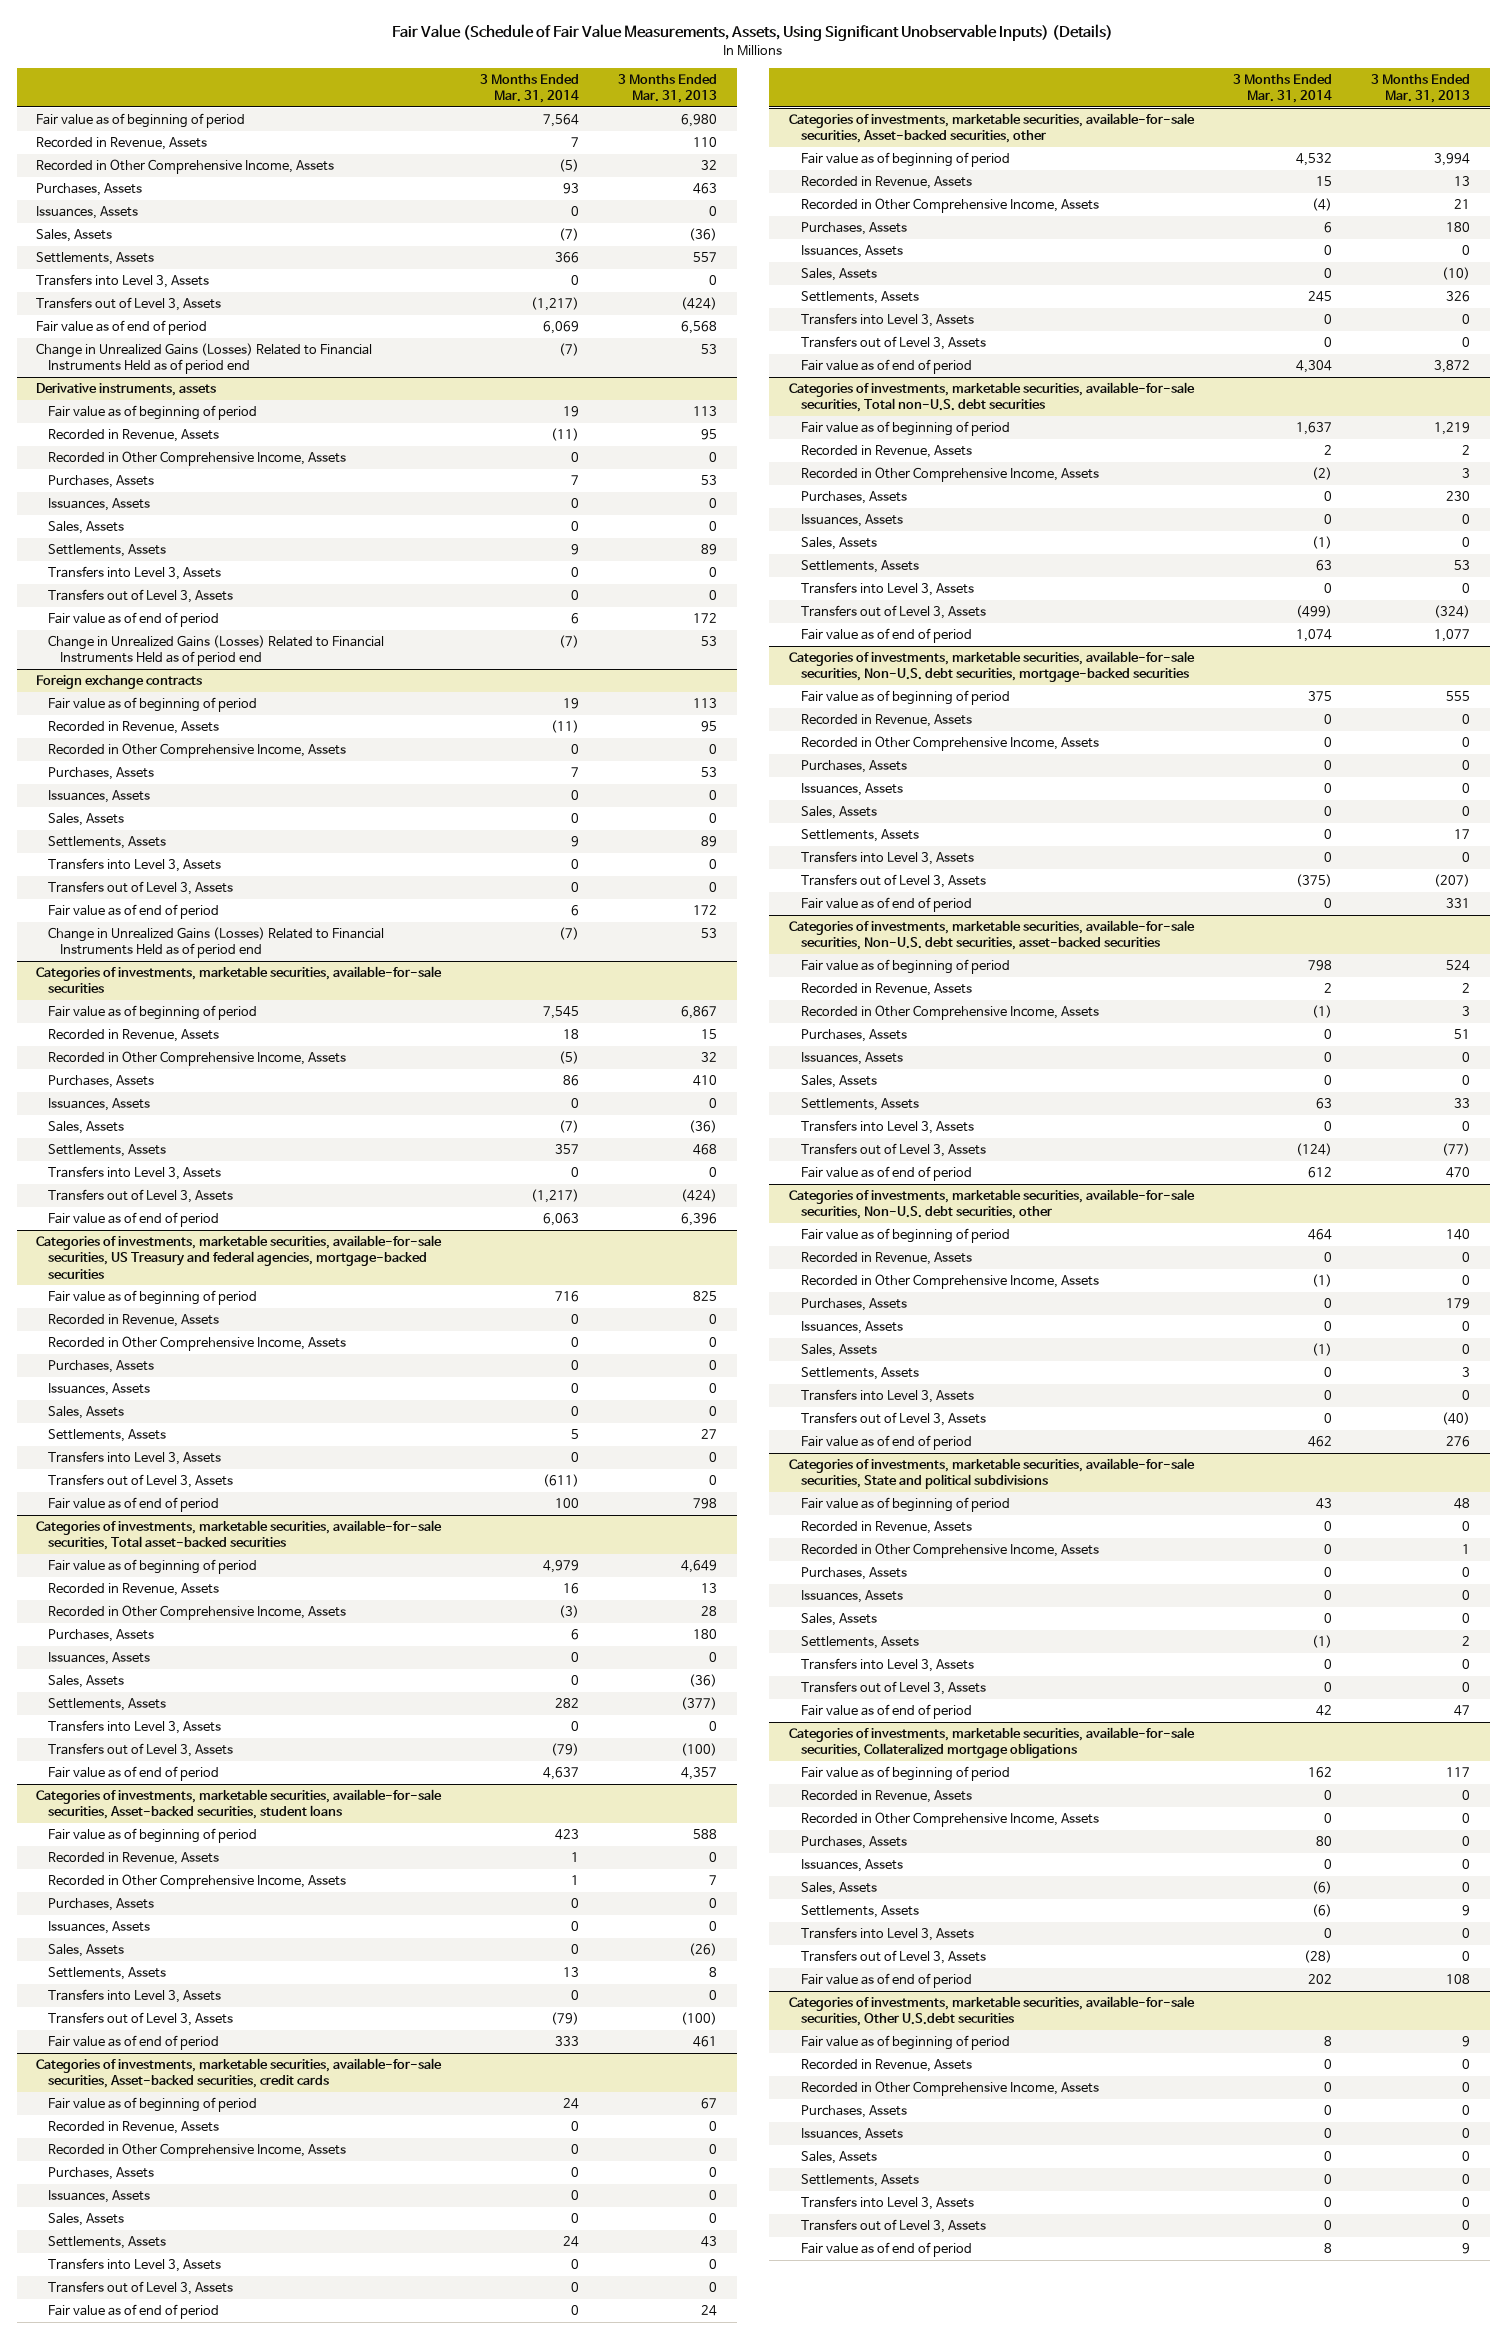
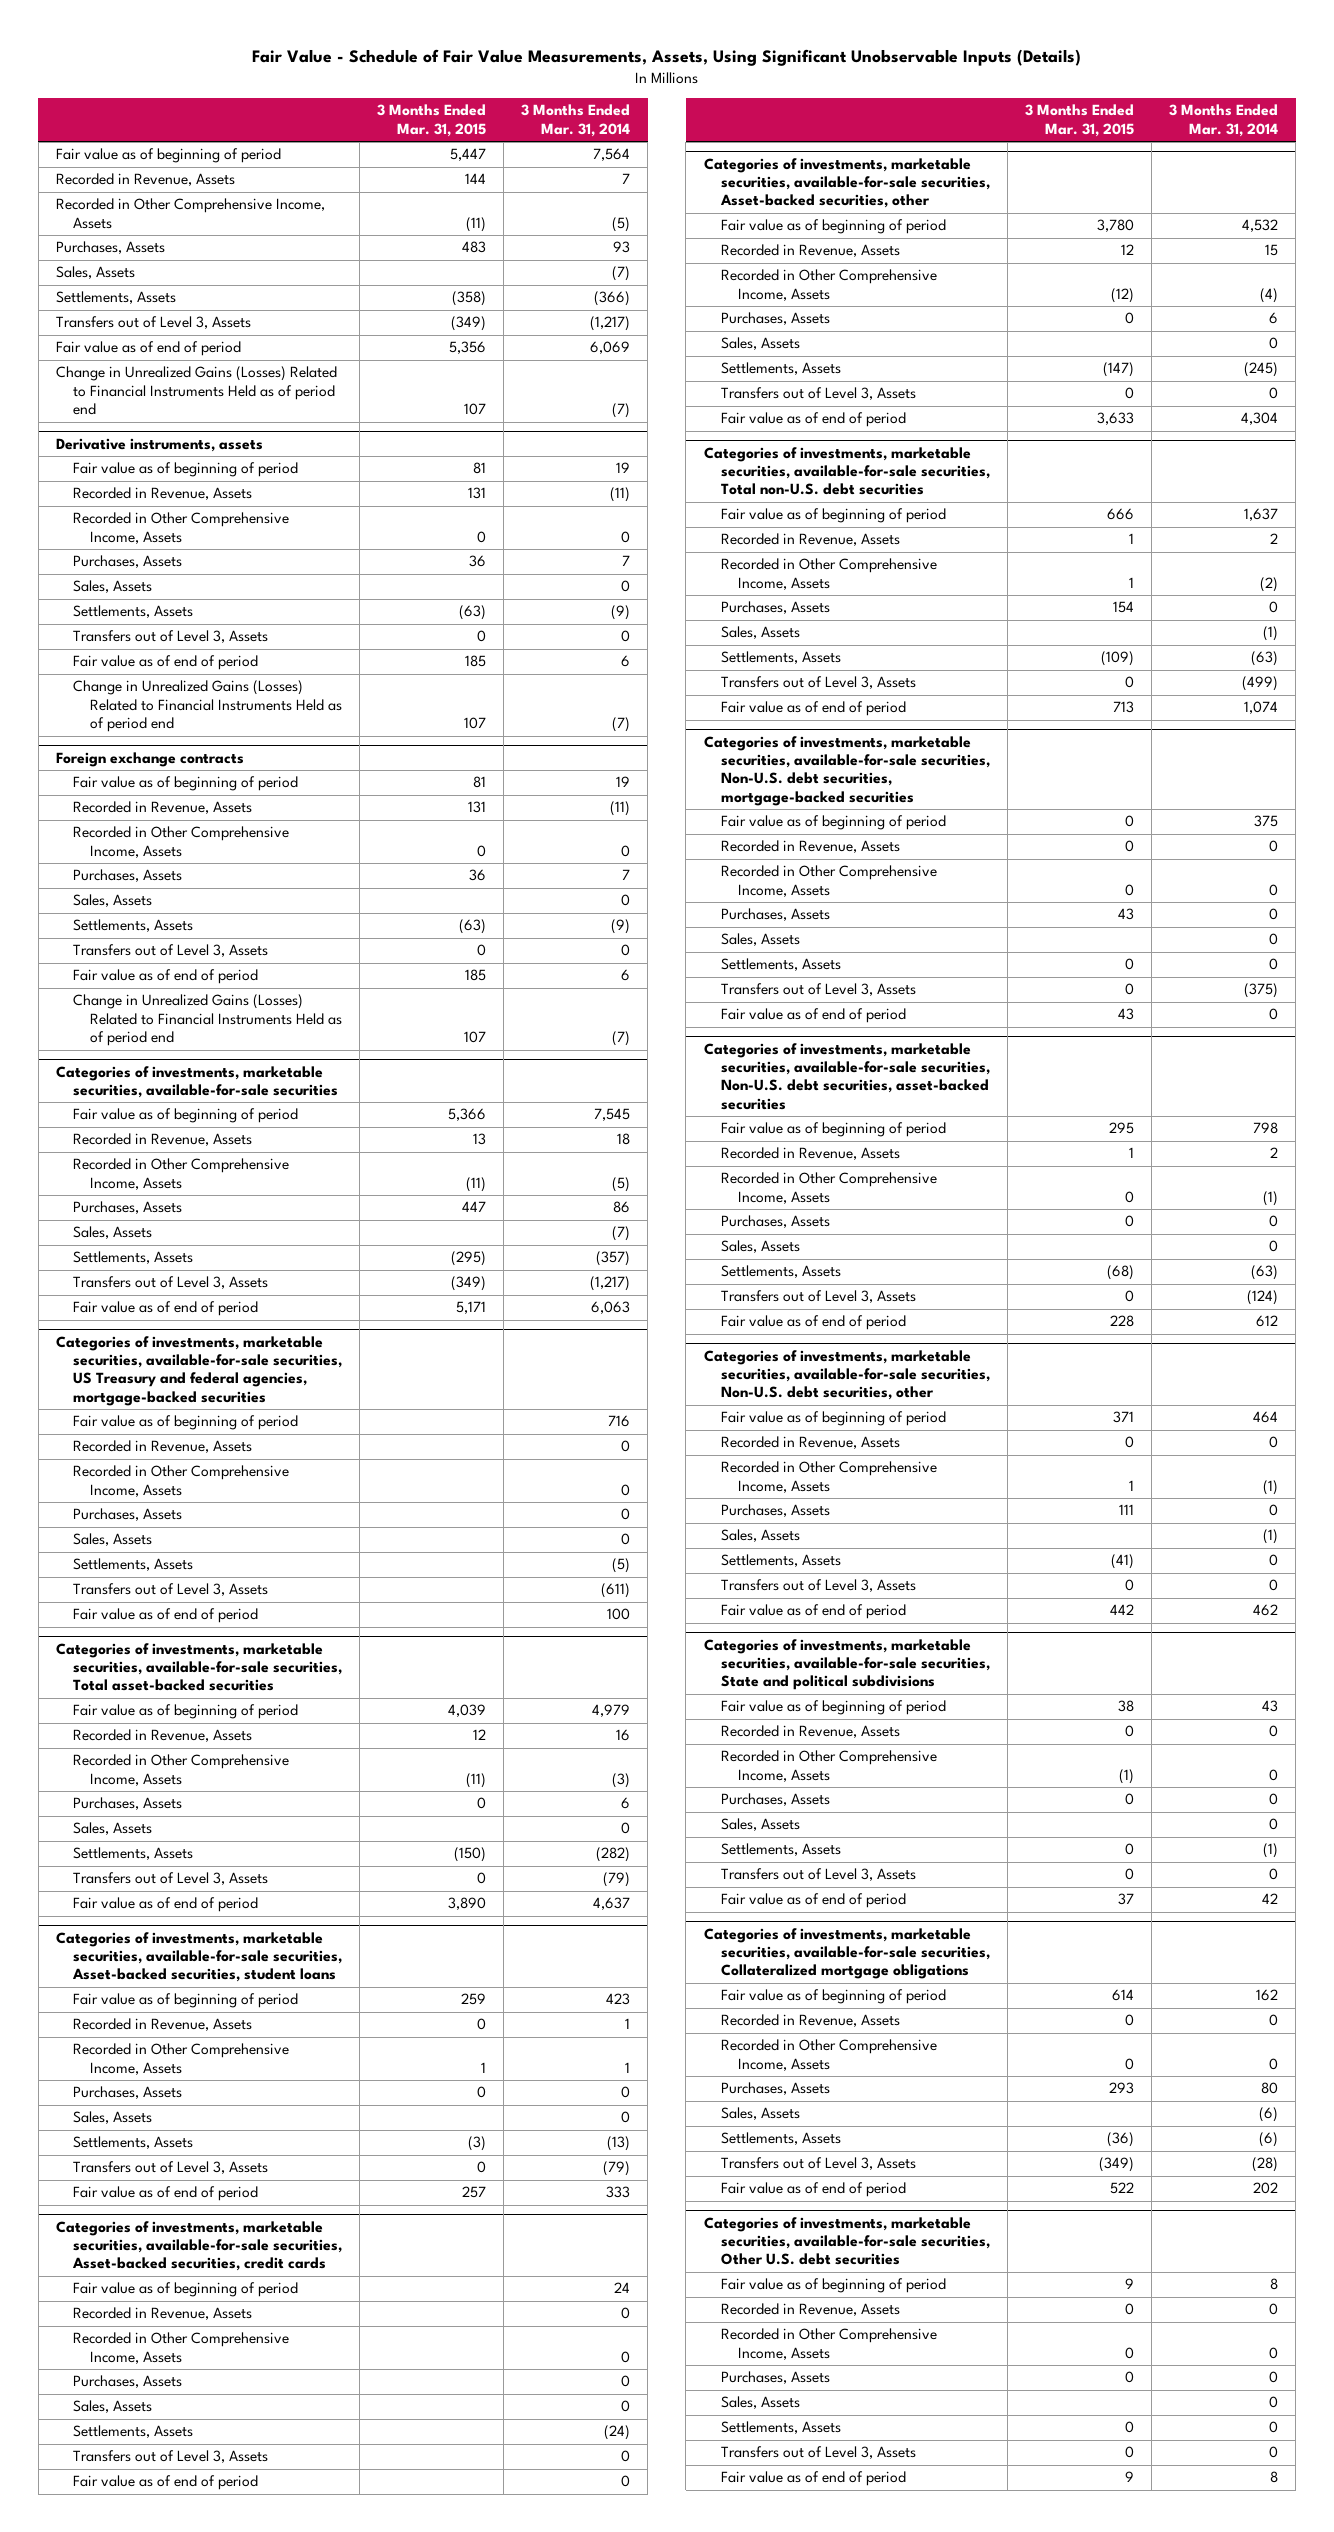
[392,23,1114,41] Fair Value (Schedule of Fair Value Measurements, Assets, Using Significant Unobservable Inputs) (Details) -> [251,48,1081,66] Fair Value - Schedule of Fair Value Measurements, Assets, Using Significant Unobservable Inputs (Details)
[618,74,718,104] 3 Months Ended Mar. 31, 2013 -> none
none -> [376,104,486,137] 3 Months Ended Mar. 31, 2015
[36,206,139,220] Issuances, Assets -> none
[36,274,210,289] Transfers into Level 3, Assets -> none
[555,252,580,264] 366 -> [594,291,631,307] (366)
[47,498,150,512] Issuances, Assets -> none
[47,566,221,581] Transfers into Level 3, Assets -> none
[571,544,580,556] 9 -> [611,605,631,621] (9)
[47,790,150,804] Issuances, Assets -> none
[47,858,221,873] Transfers into Level 3, Assets -> none
[571,836,580,848] 9 -> [611,919,631,935] (9)
[47,1098,150,1112] Issuances, Assets -> none
[47,1166,221,1181] Transfers into Level 3, Assets -> none
[555,1144,580,1155] 357 -> [596,1251,631,1267] (357)
[47,1383,150,1397] Issuances, Assets -> none
[47,1451,221,1466] Transfers into Level 3, Assets -> none
[571,1429,580,1440] 5 -> [612,1558,631,1574] (5)
[47,1652,150,1666] Issuances, Assets -> none
[47,1720,221,1735] Transfers into Level 3, Assets -> none
[555,1698,580,1709] 282 -> [596,1847,631,1863] (282)
[47,1921,150,1935] Issuances, Assets -> none
[47,1989,221,2004] Transfers into Level 3, Assets -> none
[563,1967,580,1978] 13 -> [607,2136,631,2152] (13)
[47,2190,150,2204] Issuances, Assets -> none
[47,2258,221,2273] Transfers into Level 3, Assets -> none
[563,2236,580,2248] 24 -> [604,2425,631,2441] (24)
[800,245,903,259] Issuances, Assets -> none
[800,313,974,328] Transfers into Level 3, Assets -> none
[1307,291,1332,303] 245 -> [1243,362,1278,378] (245)
[800,514,903,528] Issuances, Assets -> none
[800,582,974,597] Transfers into Level 3, Assets -> none
[1315,560,1332,572] 63 -> [1250,651,1278,667] (63)
[800,783,903,797] Issuances, Assets -> none
[800,851,974,866] Transfers into Level 3, Assets -> none
[800,1052,903,1066] Issuances, Assets -> none
[800,1120,974,1135] Transfers into Level 3, Assets -> none
[1315,1098,1332,1110] 63 -> [1250,1265,1278,1281] (63)
[800,1321,903,1335] Issuances, Assets -> none
[800,1389,974,1404] Transfers into Level 3, Assets -> none
[800,1590,903,1604] Issuances, Assets -> none
[800,1658,974,1673] Transfers into Level 3, Assets -> none
[800,1859,903,1873] Issuances, Assets -> none
[800,1927,974,1942] Transfers into Level 3, Assets -> none
[788,1996,1195,2027] Categories of investments, marketable securities, available-for-sale securities, Other U.S.debt securities -> [703,2216,990,2266] Categories of investments, marketable securities, available-for-sale securities, Other U.S. debt securities
[800,2128,903,2142] Issuances, Assets -> none
[800,2196,974,2211] Transfers into Level 3, Assets -> none

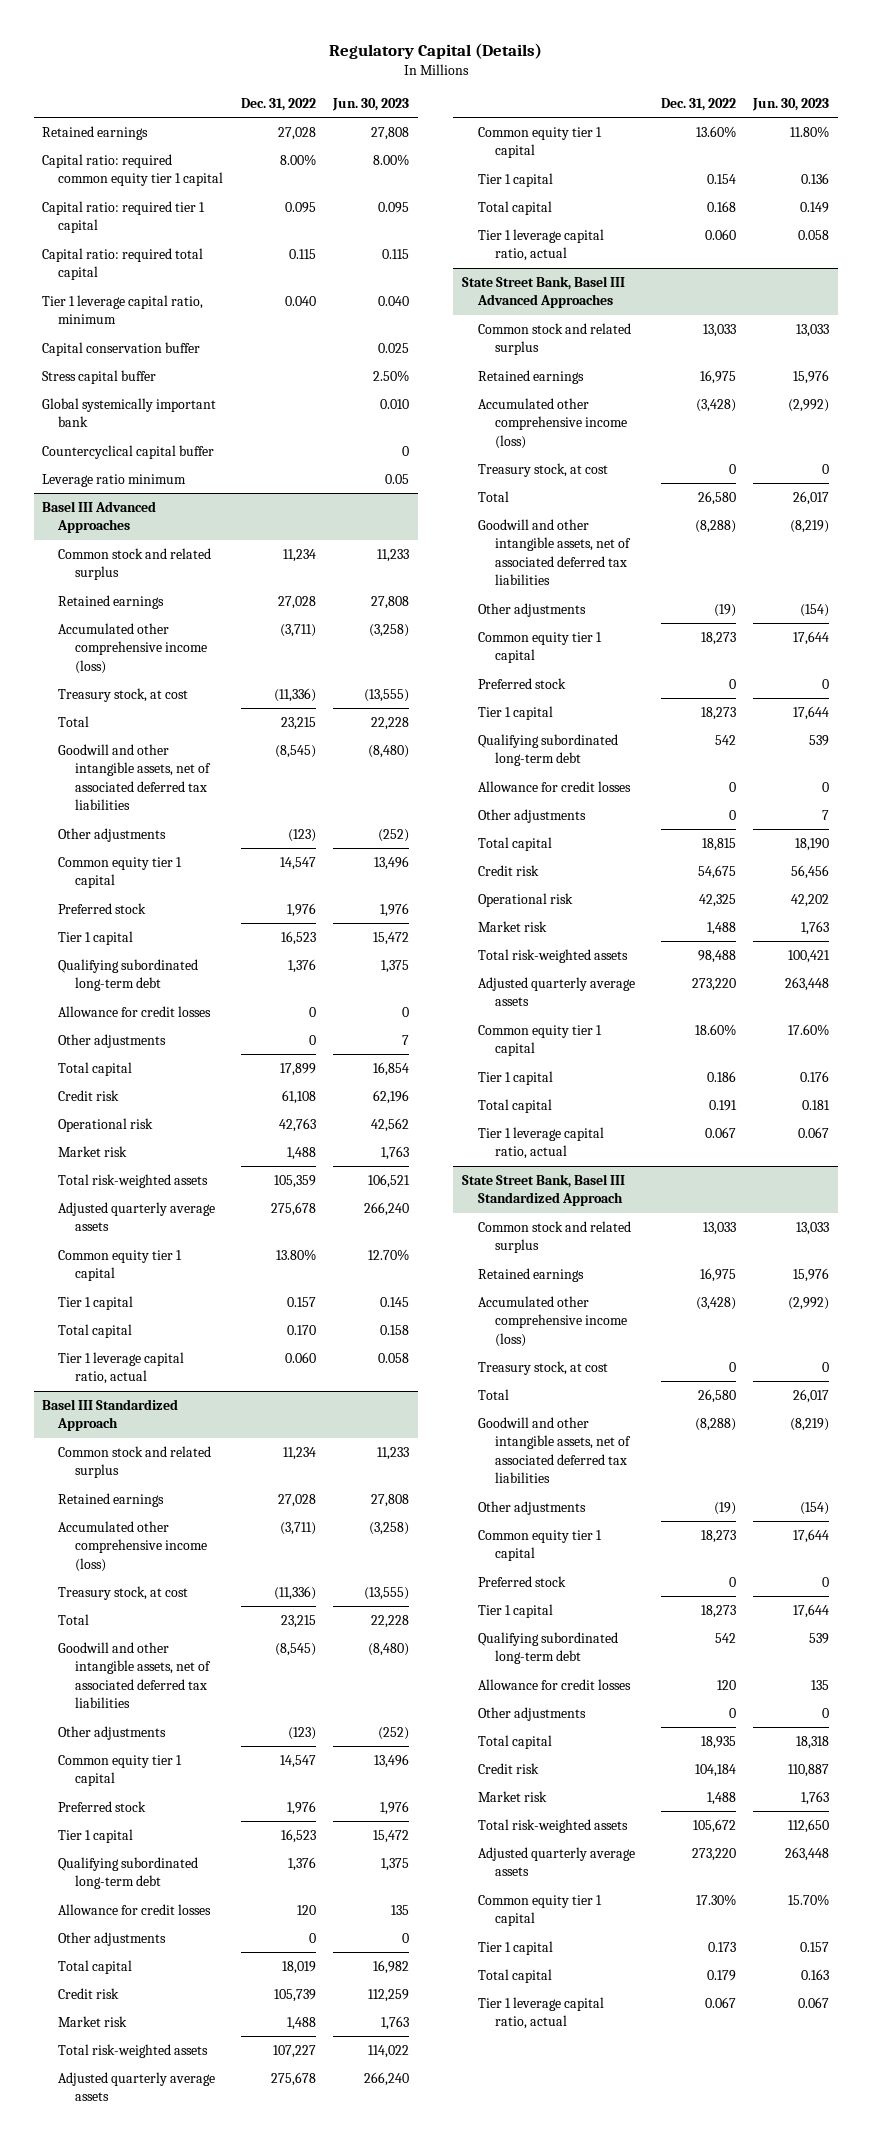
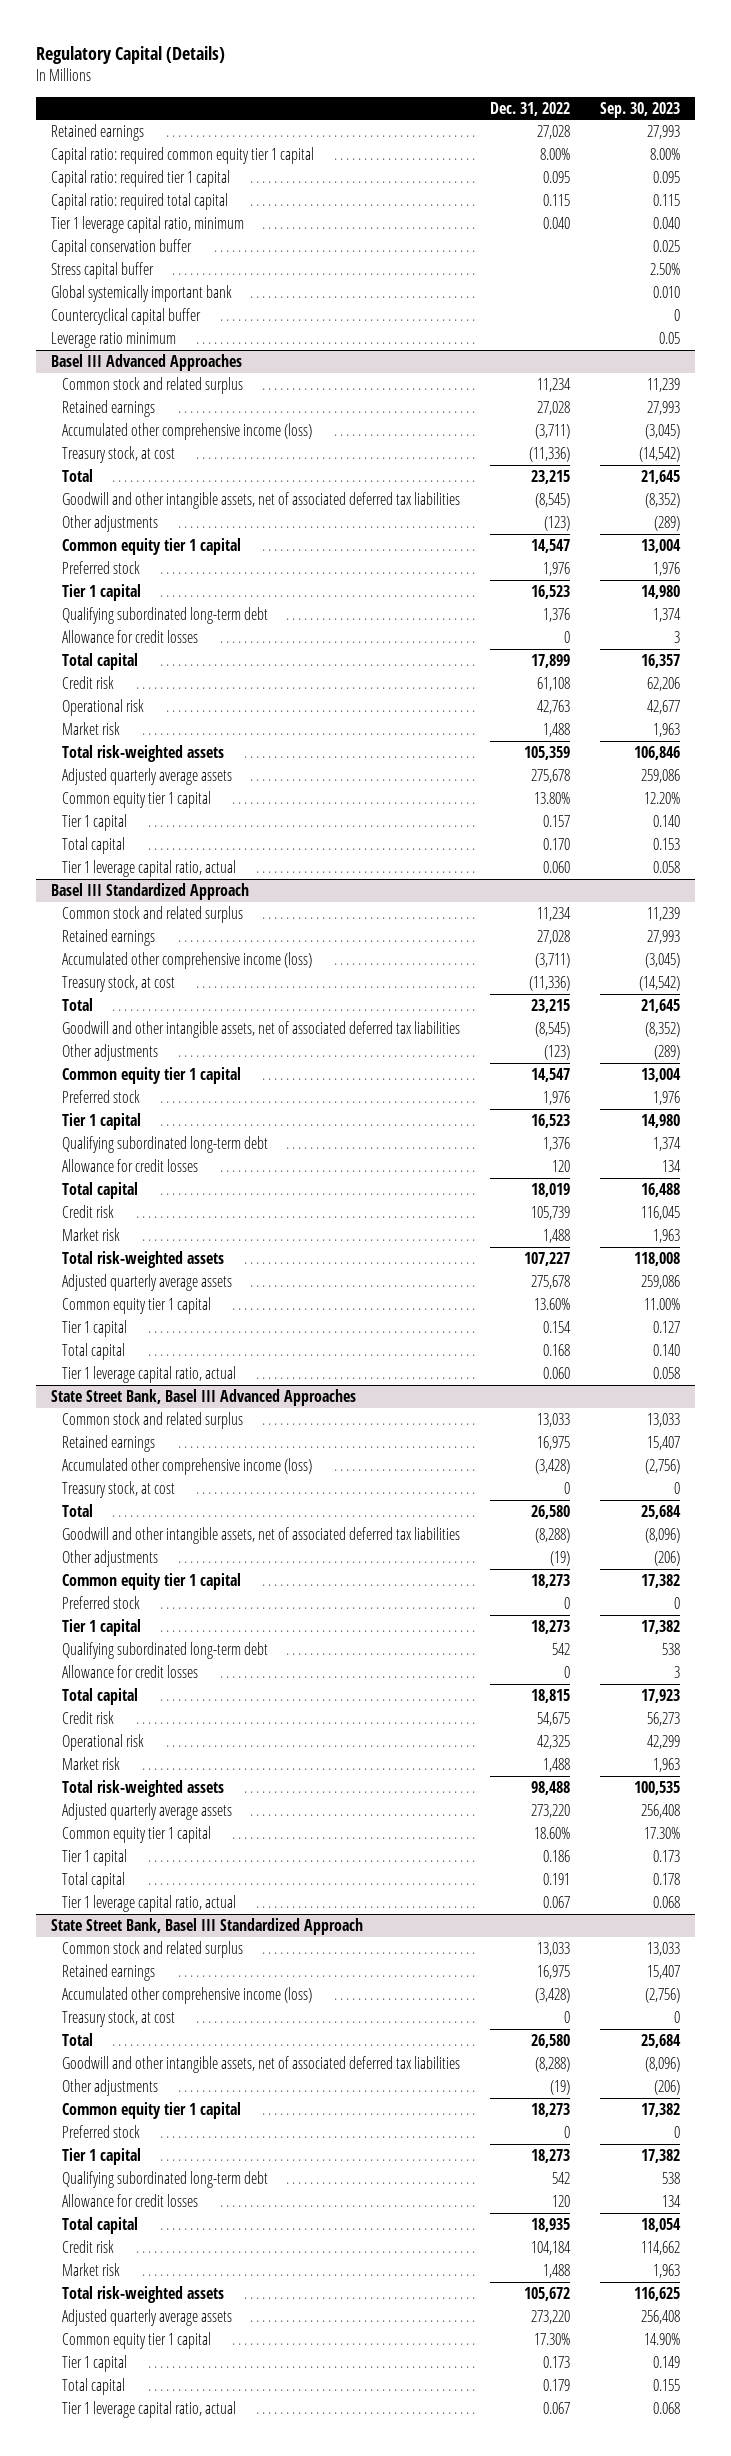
[332,97,410,111] Jun. 30, 2023 -> none
none -> [599,101,680,118] Sep. 30, 2023
[58,1033,167,1048] Other adjustments -> none
[58,1931,167,1946] Other adjustments -> none
[478,808,587,823] Other adjustments -> none
[478,1706,587,1721] Other adjustments -> none

